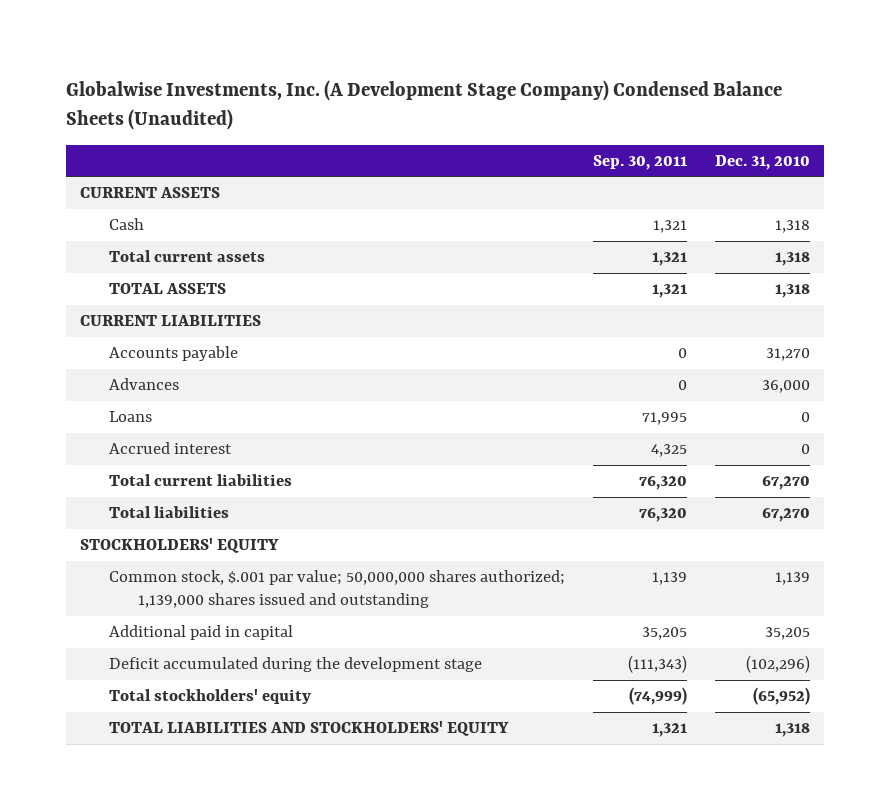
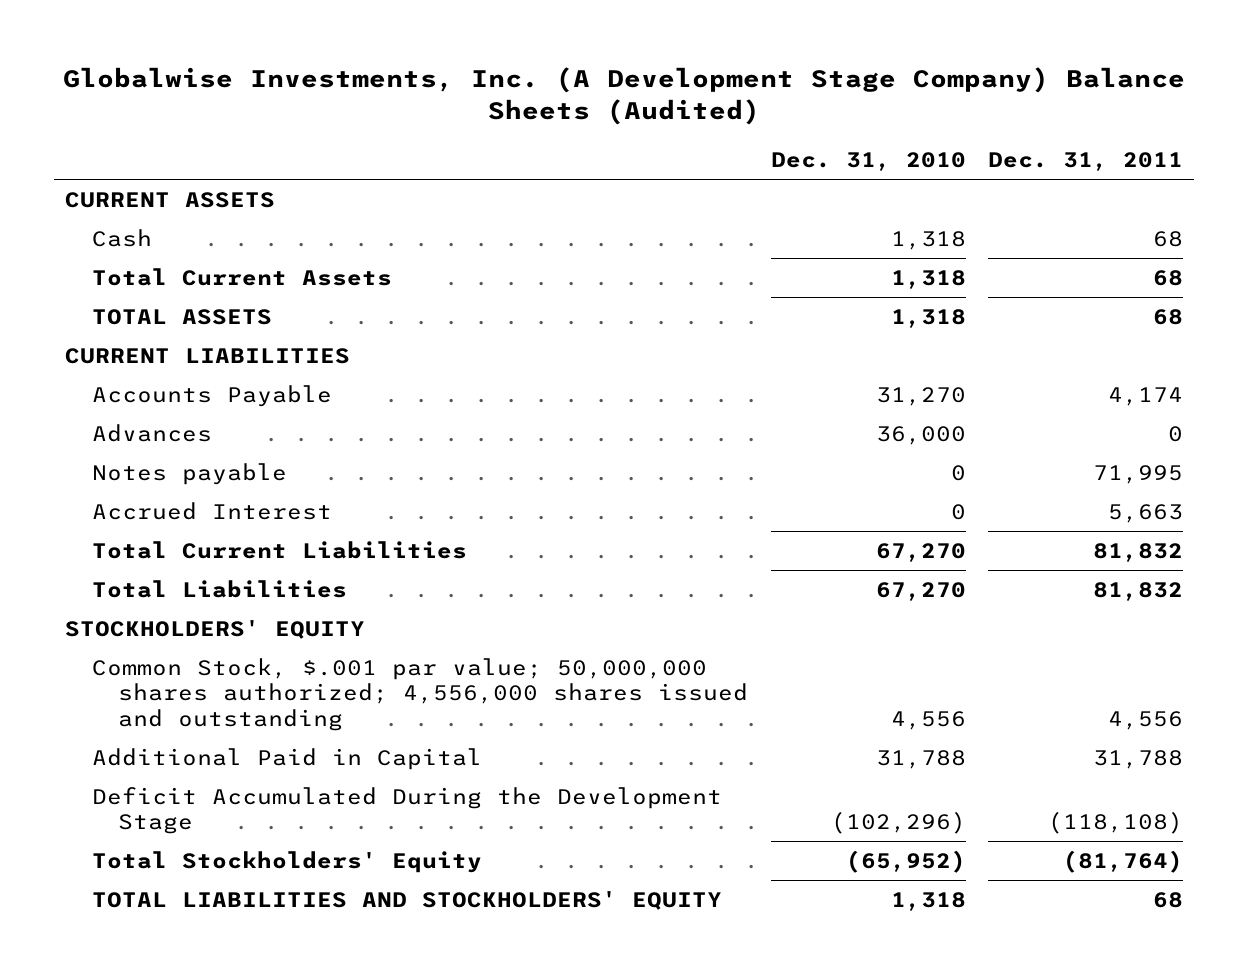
[65,79,782,131] Globalwise Investments, Inc. (A Development Stage Company) Condensed Balance Sheets (Unaudited) -> [62,66,1185,126] Globalwise Investments, Inc. (A Development Stage Company) Balance Sheets (Audited)
[592,154,687,170] Sep. 30, 2011 -> none
none -> [987,152,1183,172] Dec. 31, 2011
[108,250,265,263] Total current assets -> [91,267,392,286] Total Current Assets
[108,346,238,362] Accounts payable -> [91,384,332,407] Accounts Payable
[108,411,152,423] Loans -> none
none -> [91,462,287,485] Notes payable
[108,442,232,455] Accrued interest -> [91,501,332,520] Accrued Interest
[108,474,292,487] Total current liabilities -> [91,540,467,559] Total Current Liabilities
[108,506,229,519] Total liabilities -> [91,579,347,598] Total Liabilities
[108,570,565,609] Common stock, $.001 par value; 50,000,000 shares authorized; 1,139,000 shares issued and outstanding -> [91,657,749,731] Common Stock, $.001 par value; 50,000,000 shares authorized; 4,556,000 shares issued and outstanding
[774,572,810,586] 1,139 -> [890,710,966,730] 4,556
[108,625,293,641] Additional paid in capital -> [91,747,482,770] Additional Paid in Capital
[764,627,810,641] 35,205 -> [875,749,966,769] 31,788
[108,657,482,673] Deficit accumulated during the development stage -> [91,786,722,835] Deficit Accumulated During the Development Stage
[108,689,311,705] Total stockholders' equity -> [91,850,482,873] Total Stockholders' Equity

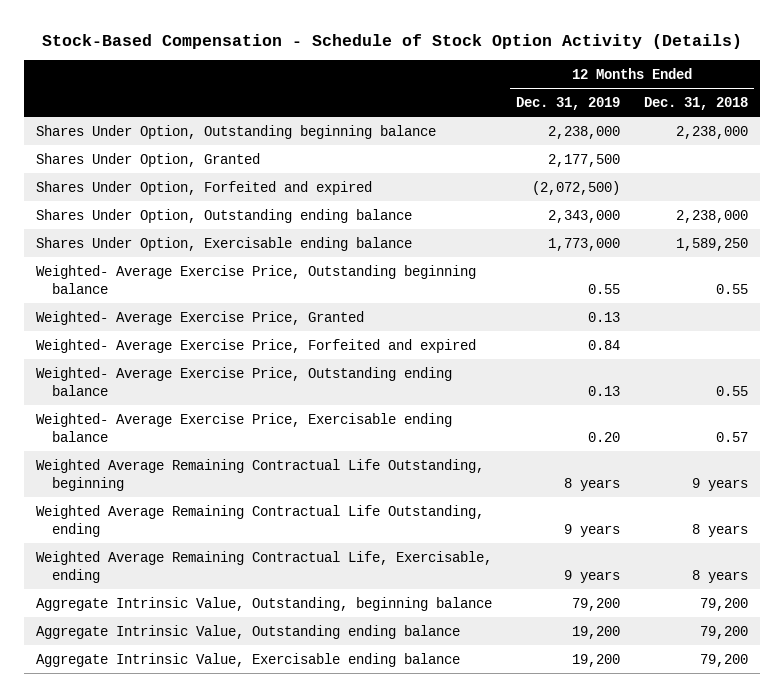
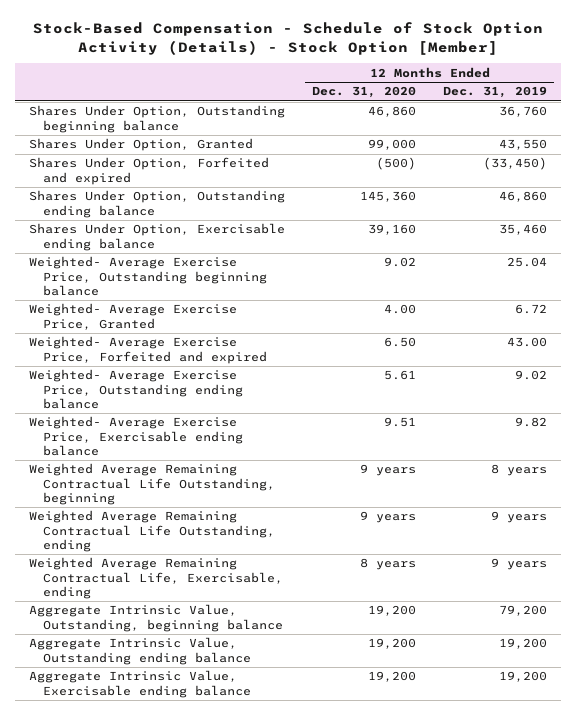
[42,33,743,49] Stock-Based Compensation - Schedule of Stock Option Activity (Details) -> [32,22,543,55] Stock-Based Compensation - Schedule of Stock Option Activity (Details) - Stock Option [Member]
[644,97,749,111] Dec. 31, 2018 -> none
none -> [311,86,416,99] Dec. 31, 2020
[548,125,621,139] 2,238,000 -> [499,106,548,118] 36,760
[548,153,621,167] 2,177,500 -> [499,139,548,151] 43,550
[532,180,621,195] (2,072,500) -> [483,157,548,171] (33,450)
[548,209,621,223] 2,343,000 -> [499,191,548,203] 46,860
[548,237,621,251] 1,773,000 -> [499,224,548,236] 35,460
[588,283,621,294] 0.55 -> [507,257,548,268] 25.04
[588,311,621,322] 0.13 -> [515,304,548,315] 6.72
[588,339,621,350] 0.84 -> [507,337,548,348] 43.00
[588,385,621,396] 0.13 -> [515,370,548,381] 9.02
[588,431,621,442] 0.20 -> [515,417,548,428] 9.82

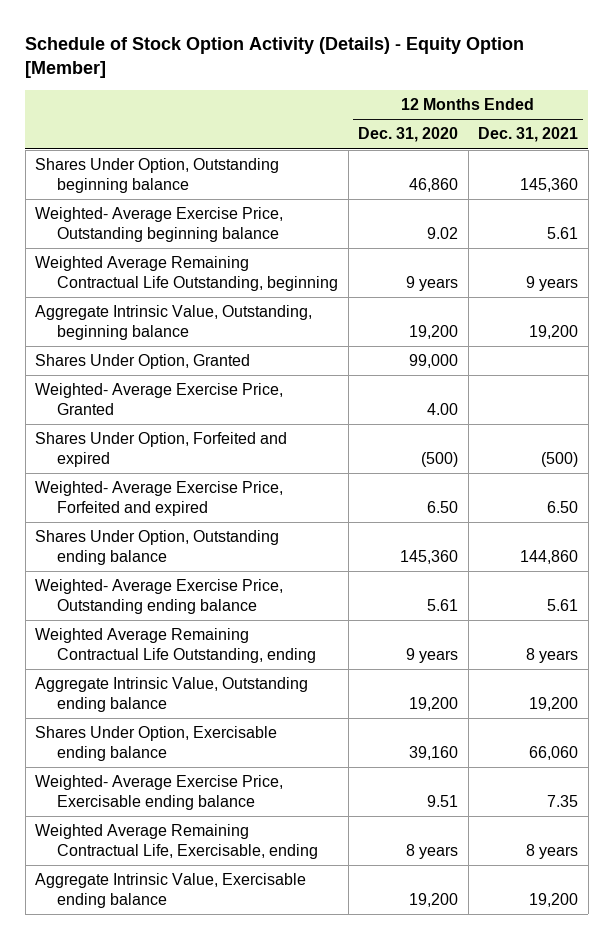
[32,22,543,55] Stock-Based Compensation - Schedule of Stock Option Activity (Details) - Stock Option [Member] -> [25,36,525,79] Schedule of Stock Option Activity (Details) - Equity Option [Member]
[443,86,548,99] Dec. 31, 2019 -> none
none -> [478,127,579,143] Dec. 31, 2021
[28,463,276,505] Weighted Average Remaining Contractual Life Outstanding, beginning -> [35,256,338,291] Weighted Average Remaining Contractual Life Outstanding, beginning
[28,604,284,632] Aggregate Intrinsic Value, Outstanding, beginning balance -> [35,305,313,340] Aggregate Intrinsic Value, Outstanding, beginning balance
[28,138,253,152] Shares Under Option, Granted -> [35,354,251,370] Shares Under Option, Granted
[28,157,269,185] Shares Under Option, Forfeited and expired -> [35,432,288,467] Shares Under Option, Forfeited and expired
[28,190,285,218] Shares Under Option, Outstanding ending balance -> [35,530,280,565] Shares Under Option, Outstanding ending balance
[28,223,285,251] Shares Under Option, Exercisable ending balance -> [35,726,278,761] Shares Under Option, Exercisable ending balance
[28,416,244,456] Weighted- Average Exercise Price, Exercisable ending balance -> [35,775,284,810] Weighted- Average Exercise Price, Exercisable ending balance
[28,557,284,599] Weighted Average Remaining Contractual Life, Exercisable, ending -> [35,824,318,859] Weighted Average Remaining Contractual Life, Exercisable, ending

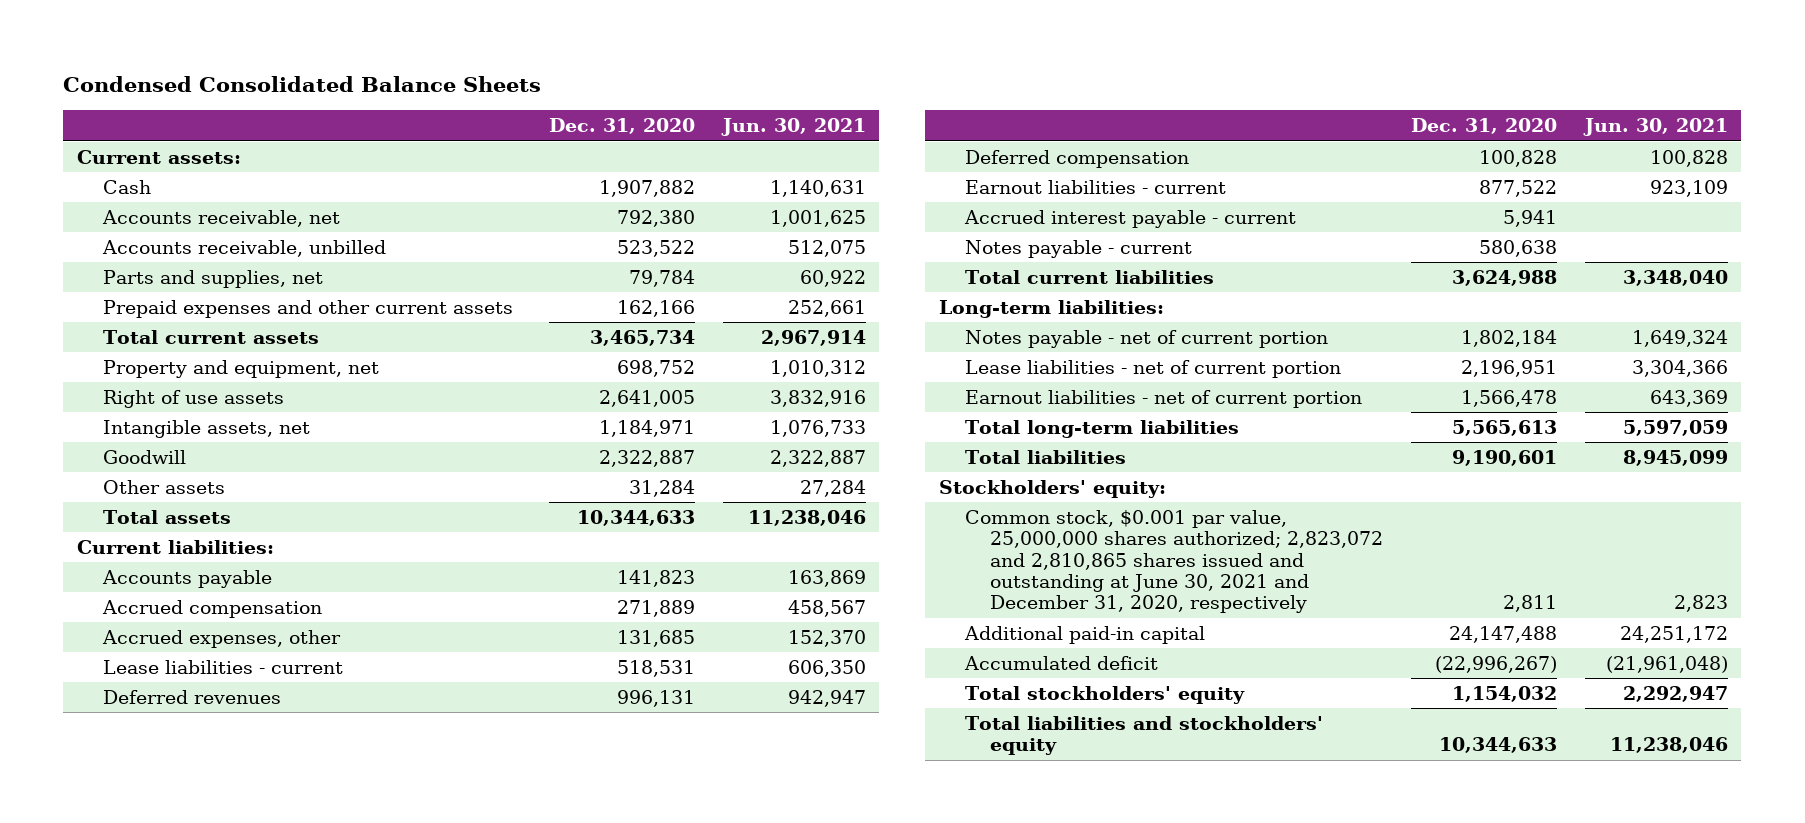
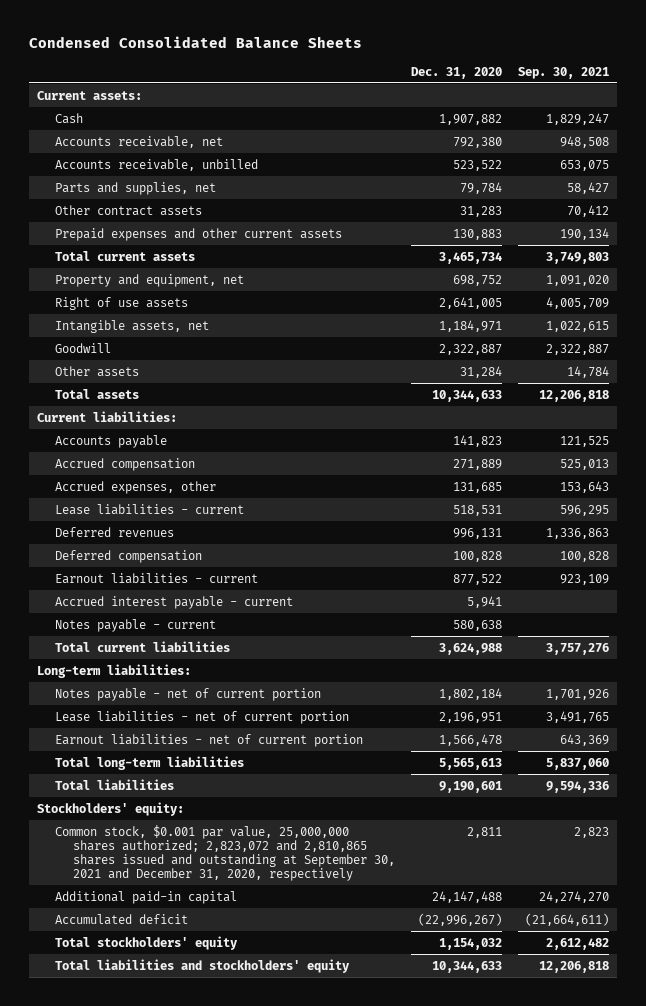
[720,118,866,137] Jun. 30, 2021 -> none
none -> [517,66,609,79] Sep. 30, 2021
none -> [54,204,202,216] Other contract assets
[616,299,695,317] 162,166 -> [452,228,502,240] 130,883
[964,509,1384,614] Common stock, $0.001 par value, 25,000,000 shares authorized; 2,823,072 and 2,810,865 shares issued and outstanding at June 30, 2021 and December 31, 2020, respectively -> [54,824,395,882] Common stock, $0.001 par value, 25,000,000 shares authorized; 2,823,072 and 2,810,865 shares issued and outstanding at September 30, 2021 and December 31, 2020, respectively

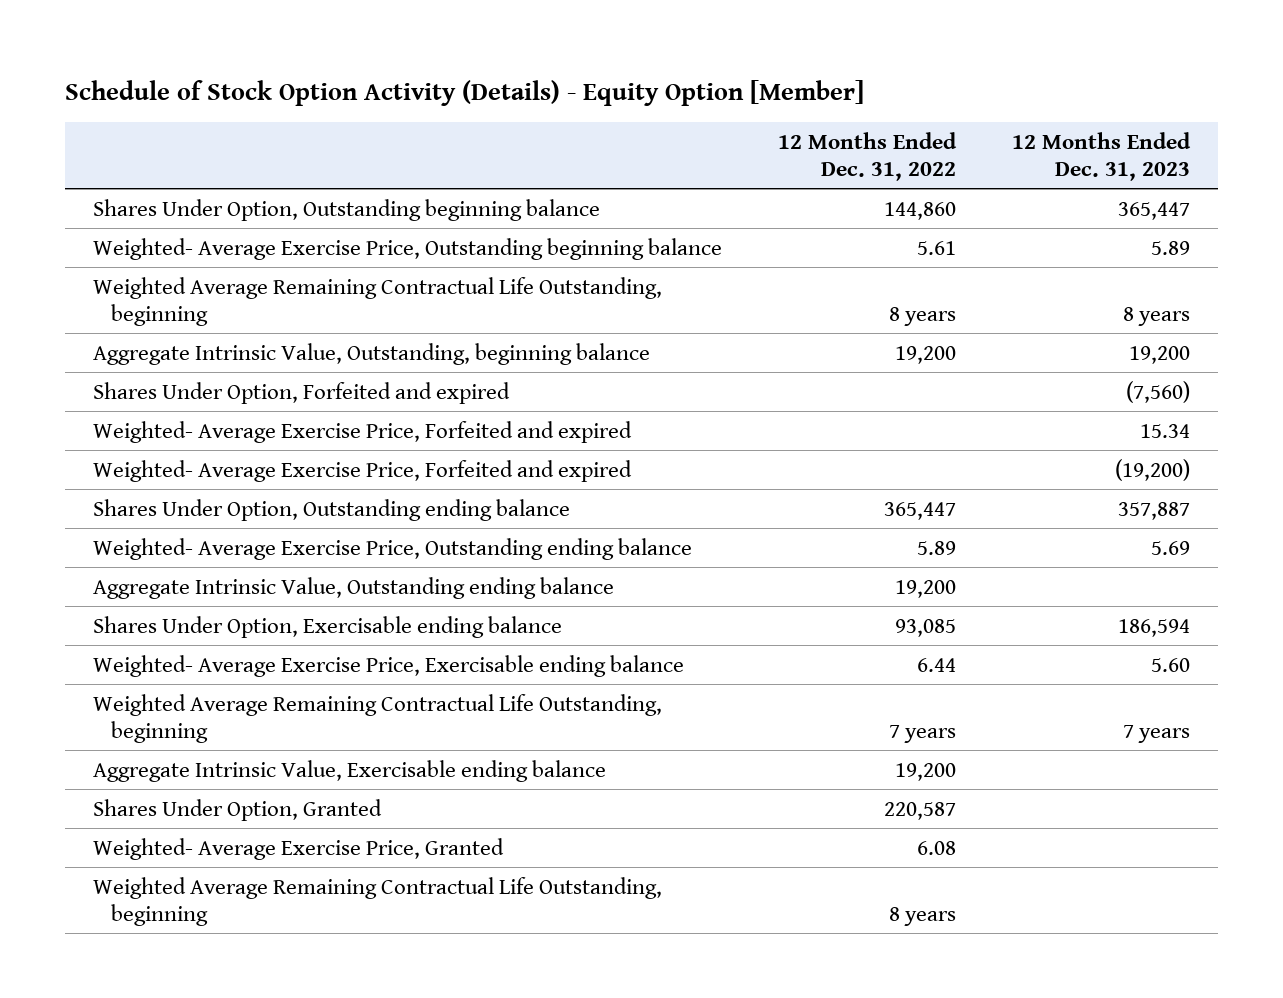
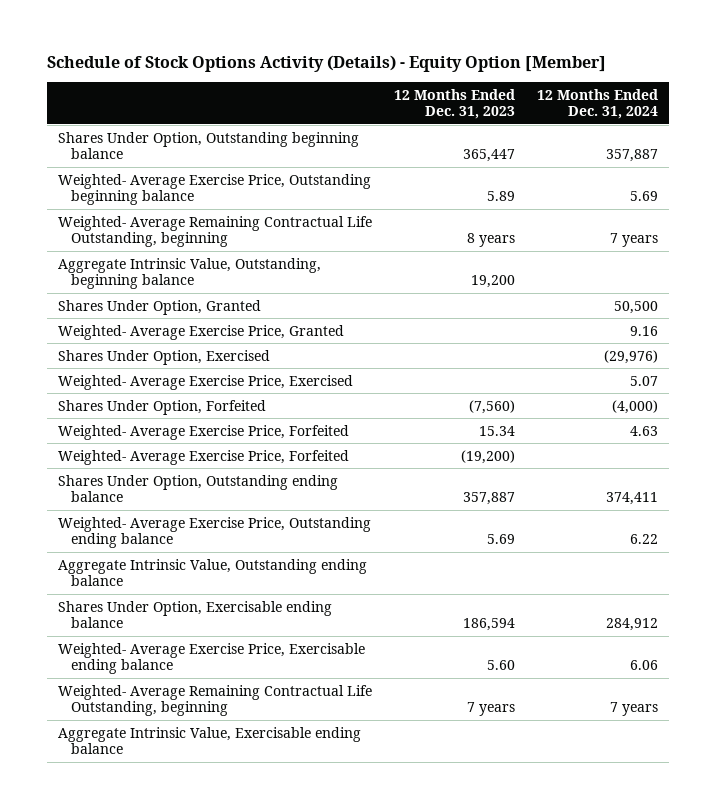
[64,79,864,106] Schedule of Stock Option Activity (Details) - Equity Option [Member] -> [46,55,606,73] Schedule of Stock Options Activity (Details) - Equity Option [Member]
[778,131,958,181] 12 Months Ended Dec. 31, 2022 -> none
none -> [537,88,659,120] 12 Months Ended Dec. 31, 2024
[92,276,662,326] Weighted Average Remaining Contractual Life Outstanding, beginning -> [57,215,372,248] Weighted- Average Remaining Contractual Life Outstanding, beginning
[92,798,382,821] Shares Under Option, Granted -> [57,299,261,315] Shares Under Option, Granted
[92,837,504,860] Weighted- Average Exercise Price, Granted -> [57,324,344,340] Weighted- Average Exercise Price, Granted
none -> [57,349,270,365] Shares Under Option, Exercised
none -> [57,374,353,390] Weighted- Average Exercise Price, Exercised
[92,381,510,404] Shares Under Option, Forfeited and expired -> [57,399,266,415] Shares Under Option, Forfeited
[92,420,632,443] Weighted- Average Exercise Price, Forfeited and expired -> [57,424,349,440] Weighted- Average Exercise Price, Forfeited
[92,459,632,482] Weighted- Average Exercise Price, Forfeited and expired -> [57,449,349,465] Weighted- Average Exercise Price, Forfeited
[92,693,662,743] Weighted Average Remaining Contractual Life Outstanding, beginning -> [57,684,372,717] Weighted- Average Remaining Contractual Life Outstanding, beginning
[92,876,662,926] Weighted Average Remaining Contractual Life Outstanding, beginning -> none

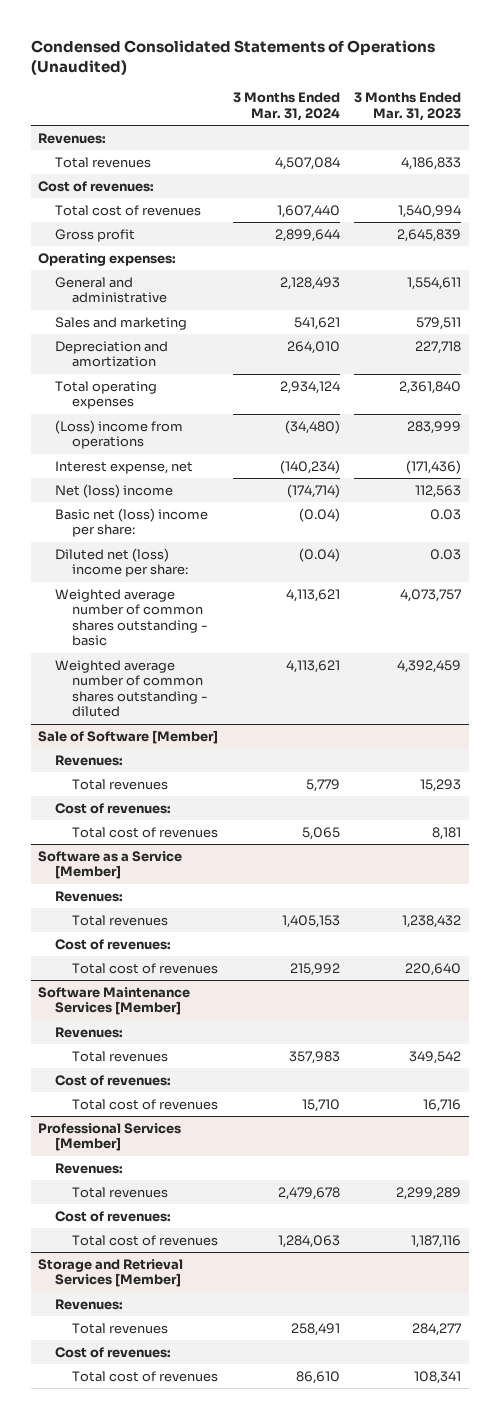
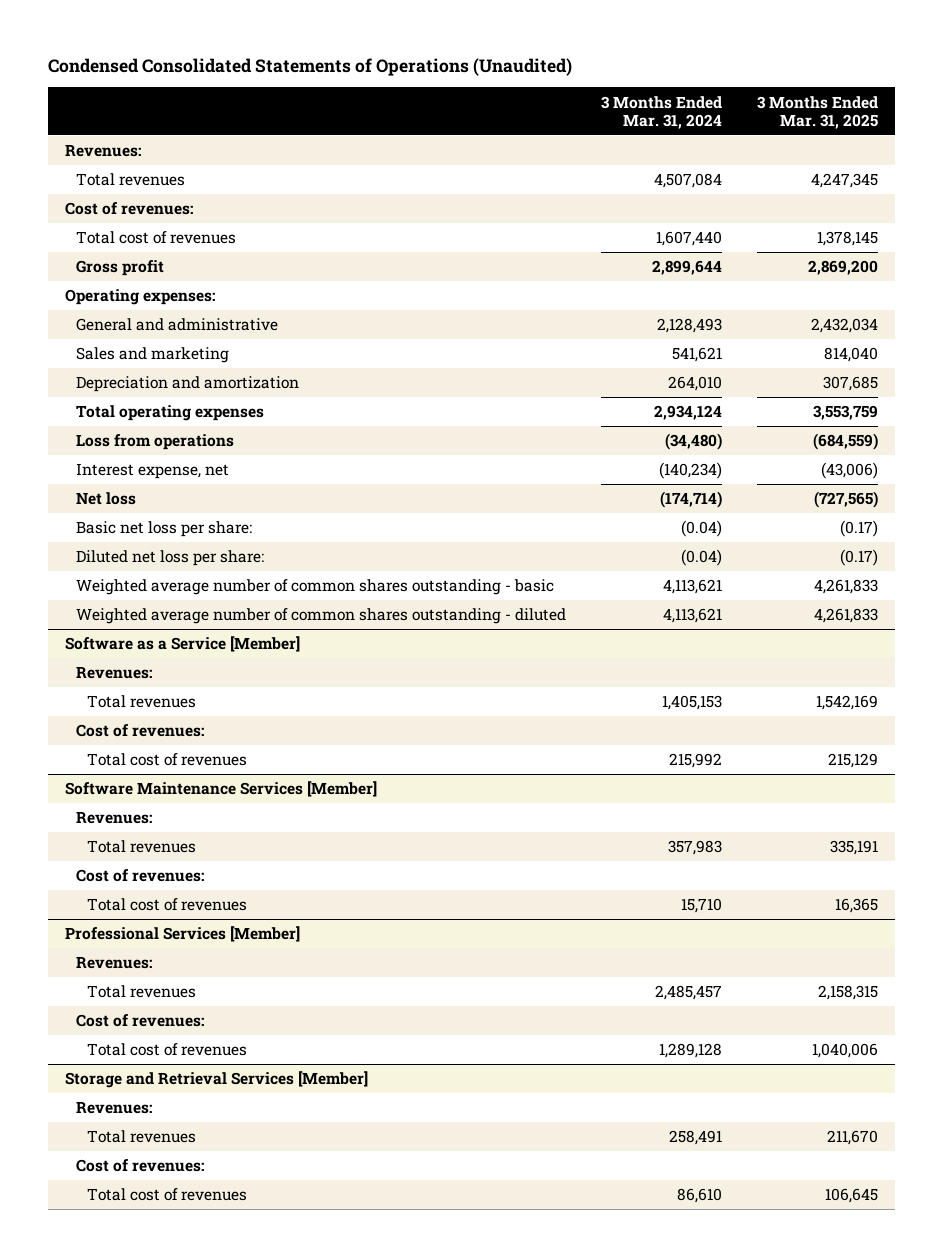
[354,92,462,121] 3 Months Ended Mar. 31, 2023 -> none
none -> [756,95,878,129] 3 Months Ended Mar. 31, 2025
[55,419,184,450] (Loss) income from operations -> [76,434,235,451] Loss from operations
[55,483,174,498] Net (loss) income -> [76,492,137,506] Net loss
[55,507,209,538] Basic net (loss) income per share: -> [76,521,253,538] Basic net loss per share:
[55,547,189,578] Diluted net (loss) income per share: -> [76,550,265,567] Diluted net loss per share:
[38,729,219,744] Sale of Software [Member] -> none
[55,754,124,766] Revenues: -> none
[72,778,169,790] Total revenues -> none
[55,802,172,814] Cost of revenues: -> none
[72,826,219,838] Total cost of revenues -> none
[277,1186,340,1200] 2,479,678 -> [654,985,722,1001] 2,485,457
[277,1234,340,1248] 1,284,063 -> [658,1043,722,1059] 1,289,128

